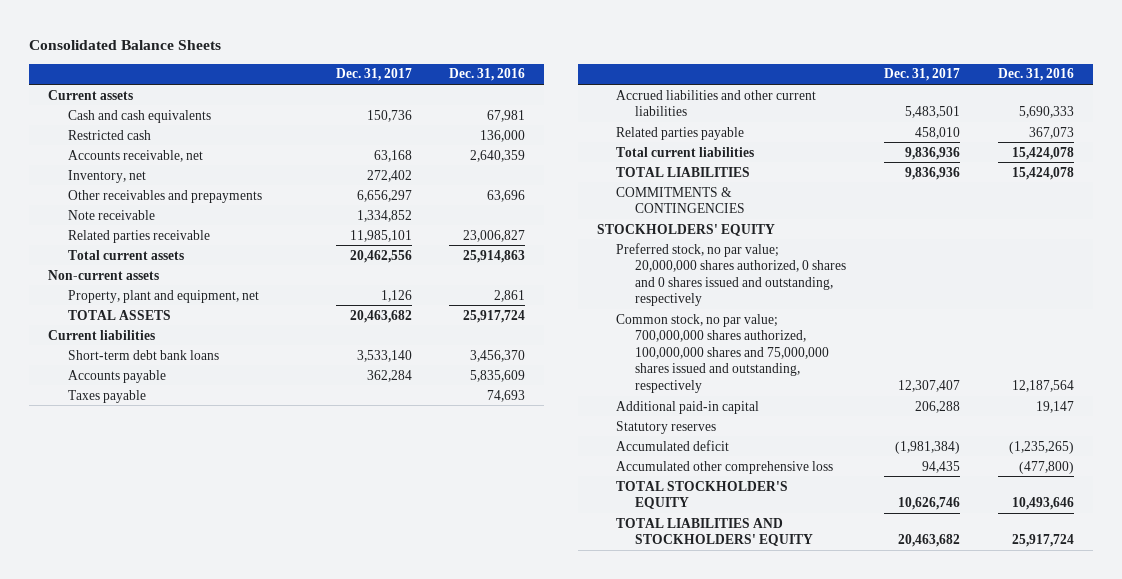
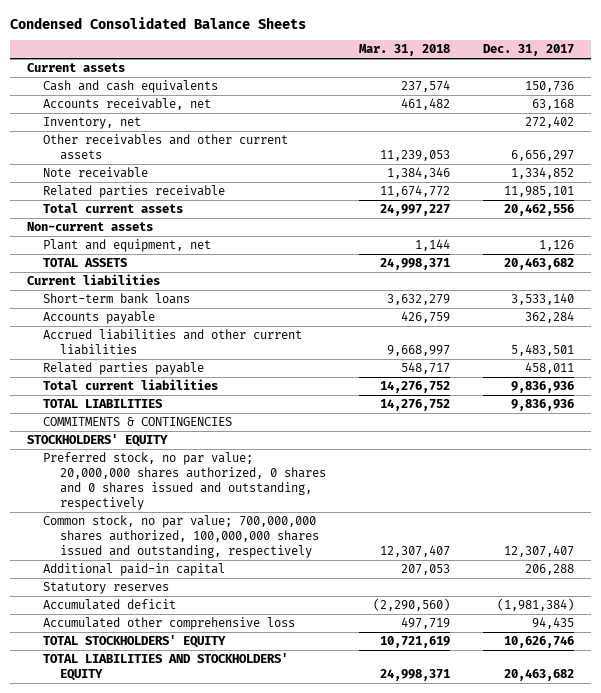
[29,40,222,51] Consolidated Balance Sheets -> [10,16,307,29] Condensed Consolidated Balance Sheets
[449,68,526,82] Dec. 31, 2016 -> none
none -> [358,44,450,57] Mar. 31, 2018
[67,129,151,140] Restricted cash -> none
[67,189,262,203] Other receivables and prepayments -> [43,134,289,161] Other receivables and other current assets
[67,289,259,303] Property, plant and equipment, net -> [43,239,212,253] Plant and equipment, net
[67,349,219,360] Short-term debt bank loans -> [43,293,191,305] Short-term bank loans
[67,389,146,403] Taxes payable -> none
[915,126,961,139] 458,010 -> [525,362,575,375] 458,011
[616,313,830,393] Common stock, no par value; 700,000,000 shares authorized, 100,000,000 shares and 75,000,000 shares issued and outstanding, respectively -> [43,515,319,559] Common stock, no par value; 700,000,000 shares authorized, 100,000,000 shares issued and outstanding, respectively
[616,480,789,510] TOTAL STOCKHOLDER'S EQUITY -> [43,635,227,649] TOTAL STOCKHOLDERS' EQUITY

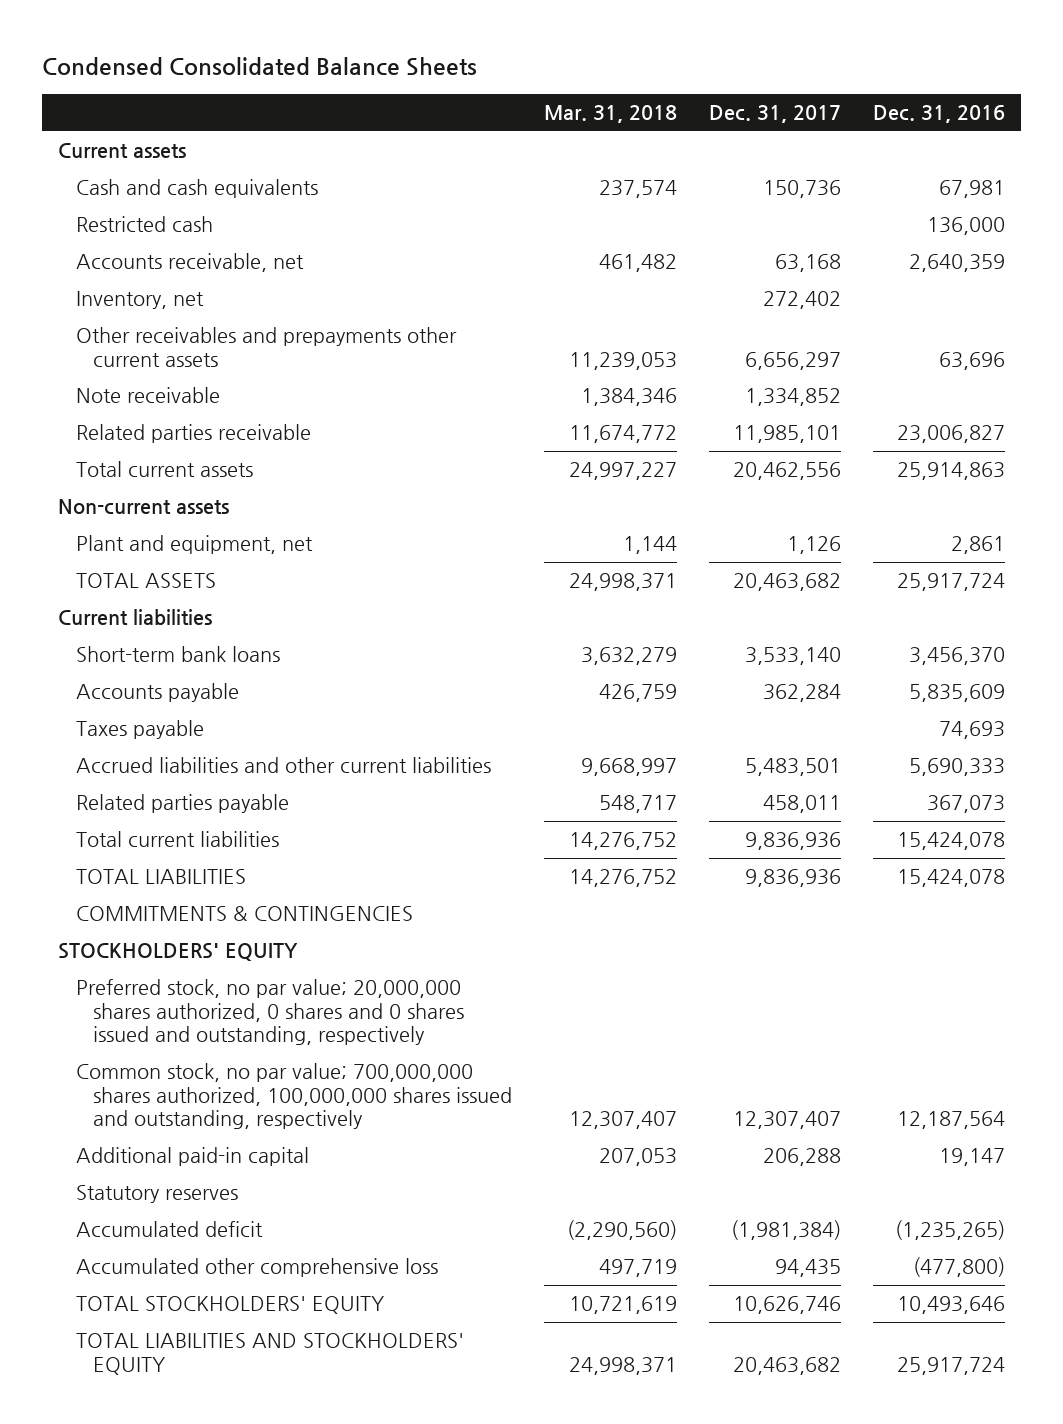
none -> [872,105,1005,124] Dec. 31, 2016
none -> [75,216,213,233] Restricted cash
[43,134,289,161] Other receivables and other current assets -> [75,327,457,367] Other receivables and prepayments other current assets
none -> [75,720,204,740] Taxes payable

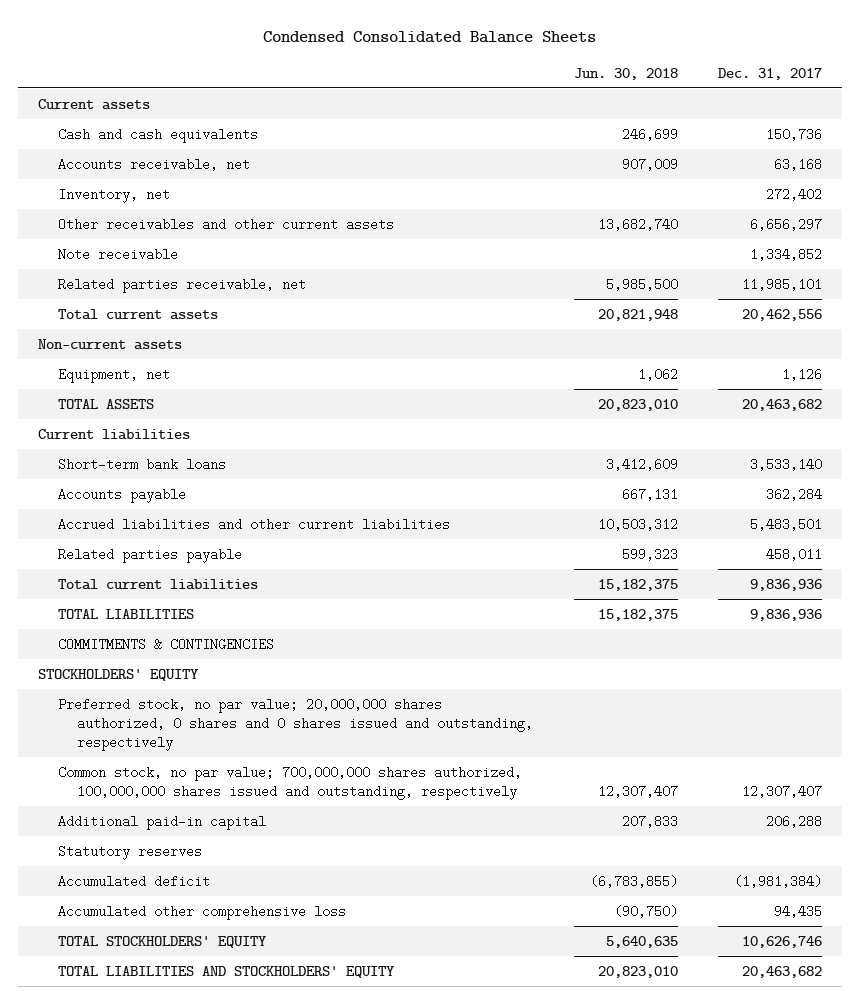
[543,105,677,124] Mar. 31, 2018 -> none
[872,105,1005,124] Dec. 31, 2016 -> none
none -> [573,67,678,80] Jun. 30, 2018
[75,216,213,233] Restricted cash -> none
[75,327,457,367] Other receivables and prepayments other current assets -> [57,217,394,231] Other receivables and other current assets
[75,424,311,444] Related parties receivable -> [57,277,306,293] Related parties receivable, net
[75,535,313,555] Plant and equipment, net -> [57,367,170,383] Equipment, net
[75,720,204,740] Taxes payable -> none

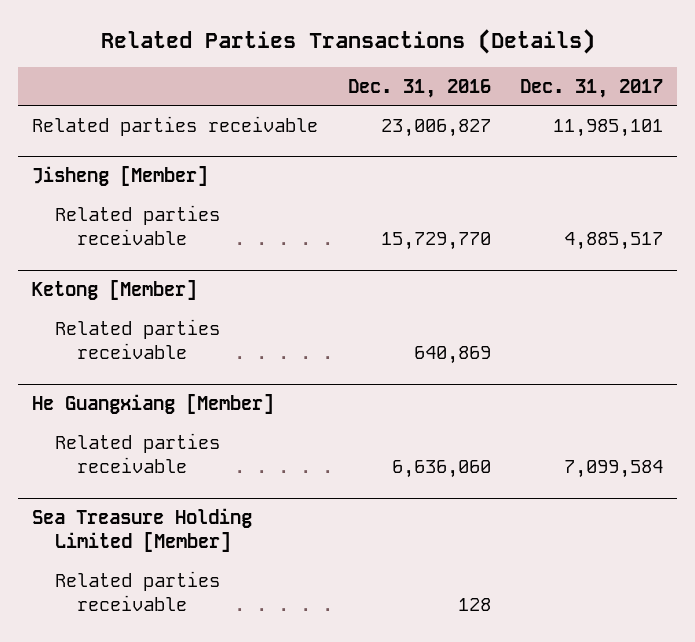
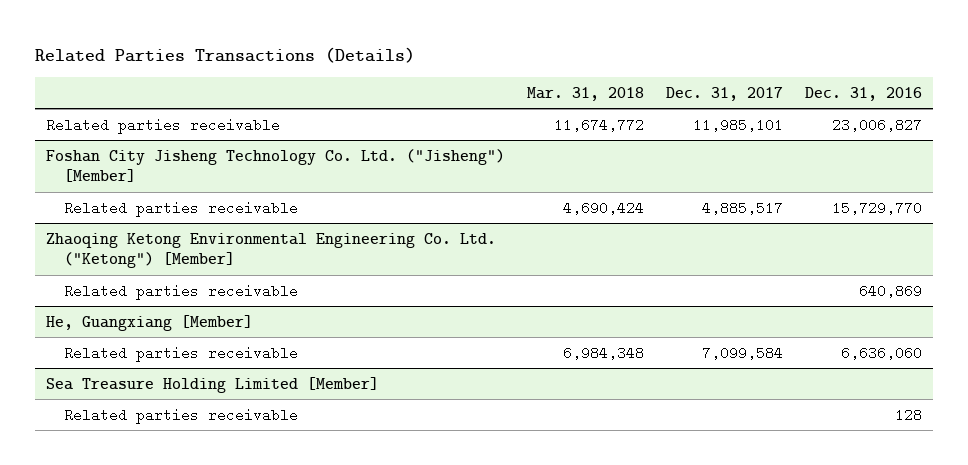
none -> [527,86,645,101] Mar. 31, 2018
[32,165,209,186] Jisheng [Member] -> [46,148,506,182] Foshan City Jisheng Technology Co. Ltd. ("Jisheng") [Member]
[32,279,198,300] Ketong [Member] -> [46,232,497,268] Zhaoqing Ketong Environmental Engineering Co. Ltd. ("Ketong") [Member]
[32,393,275,414] He Guangxiang [Member] -> [46,314,254,331] He, Guangxiang [Member]

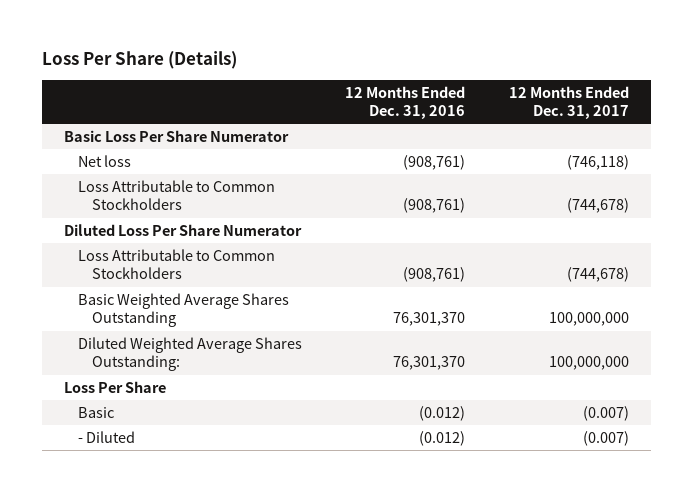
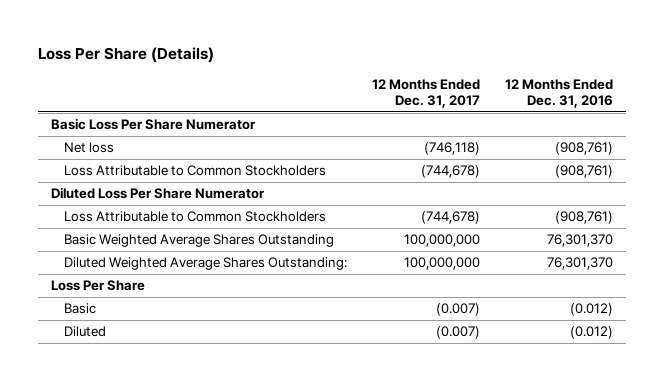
[77,431,135,444] - Diluted -> [64,326,107,338] Diluted

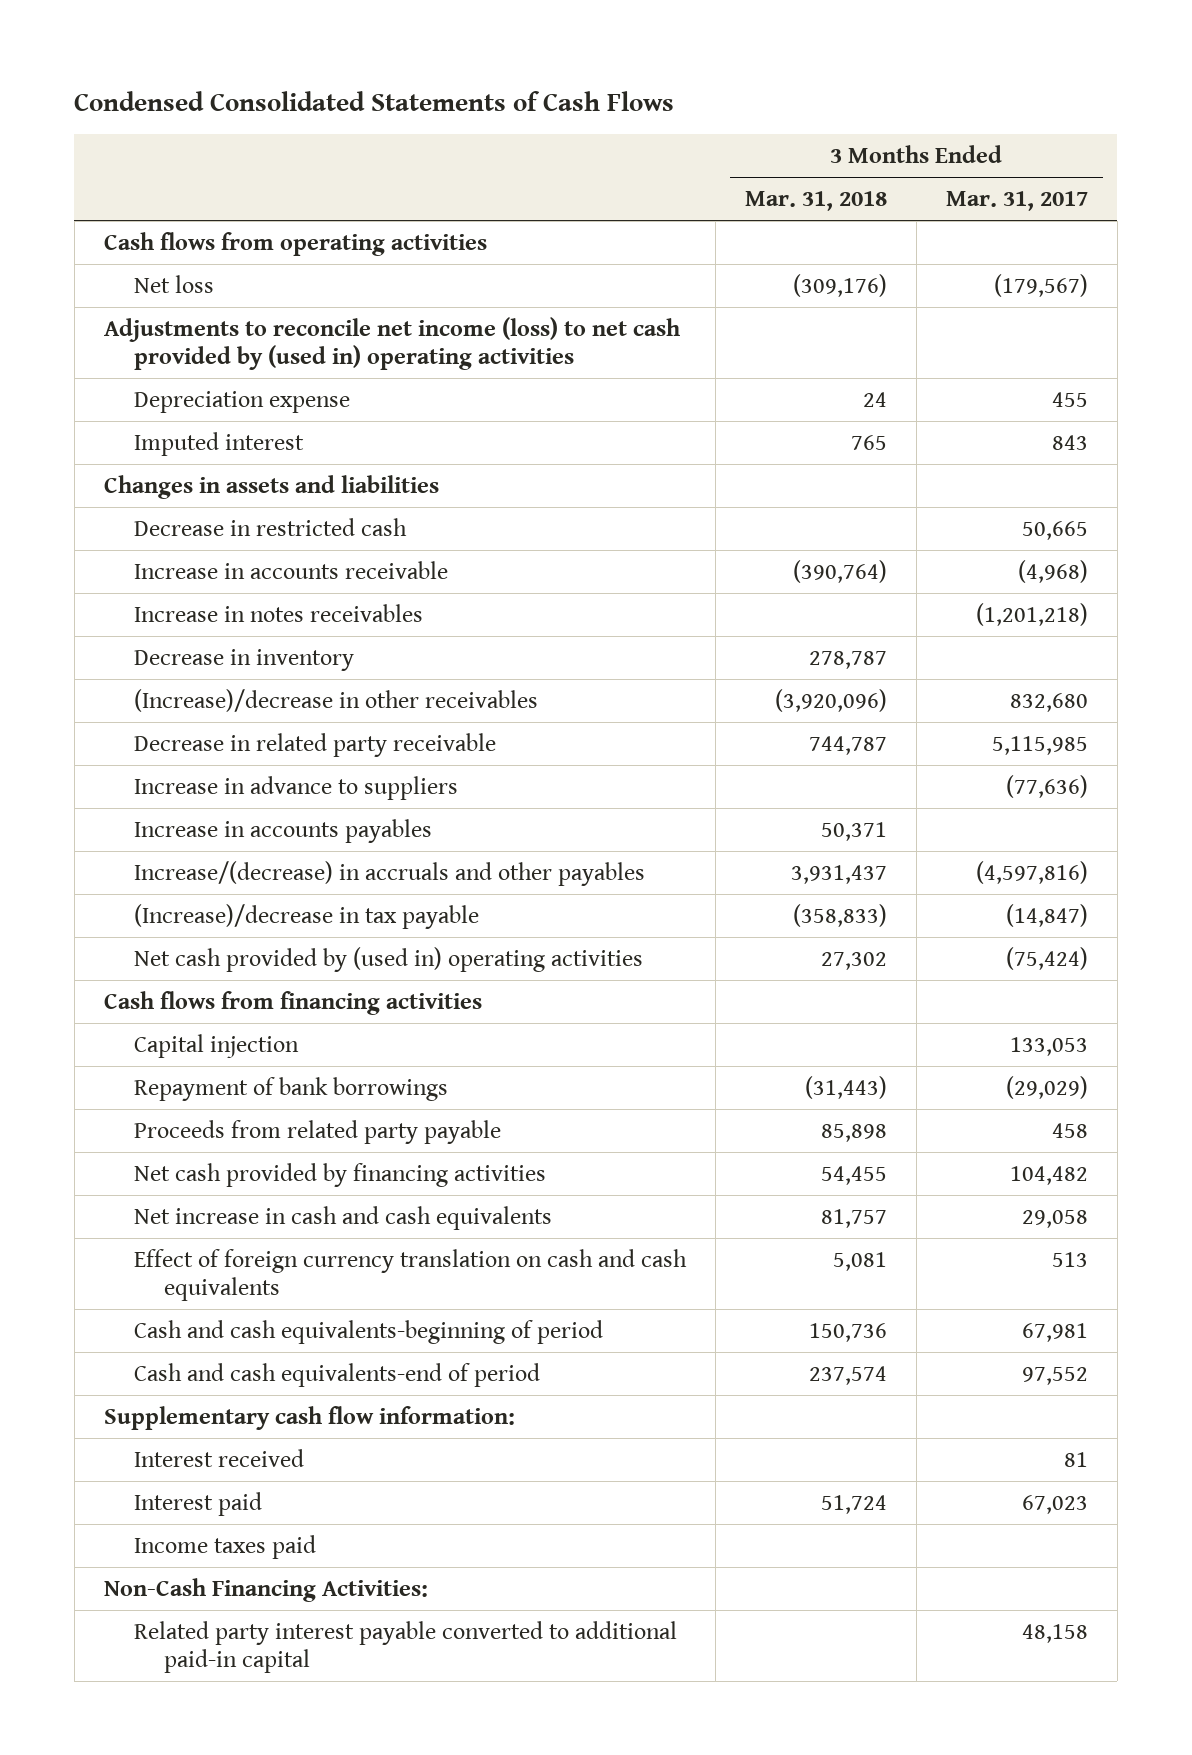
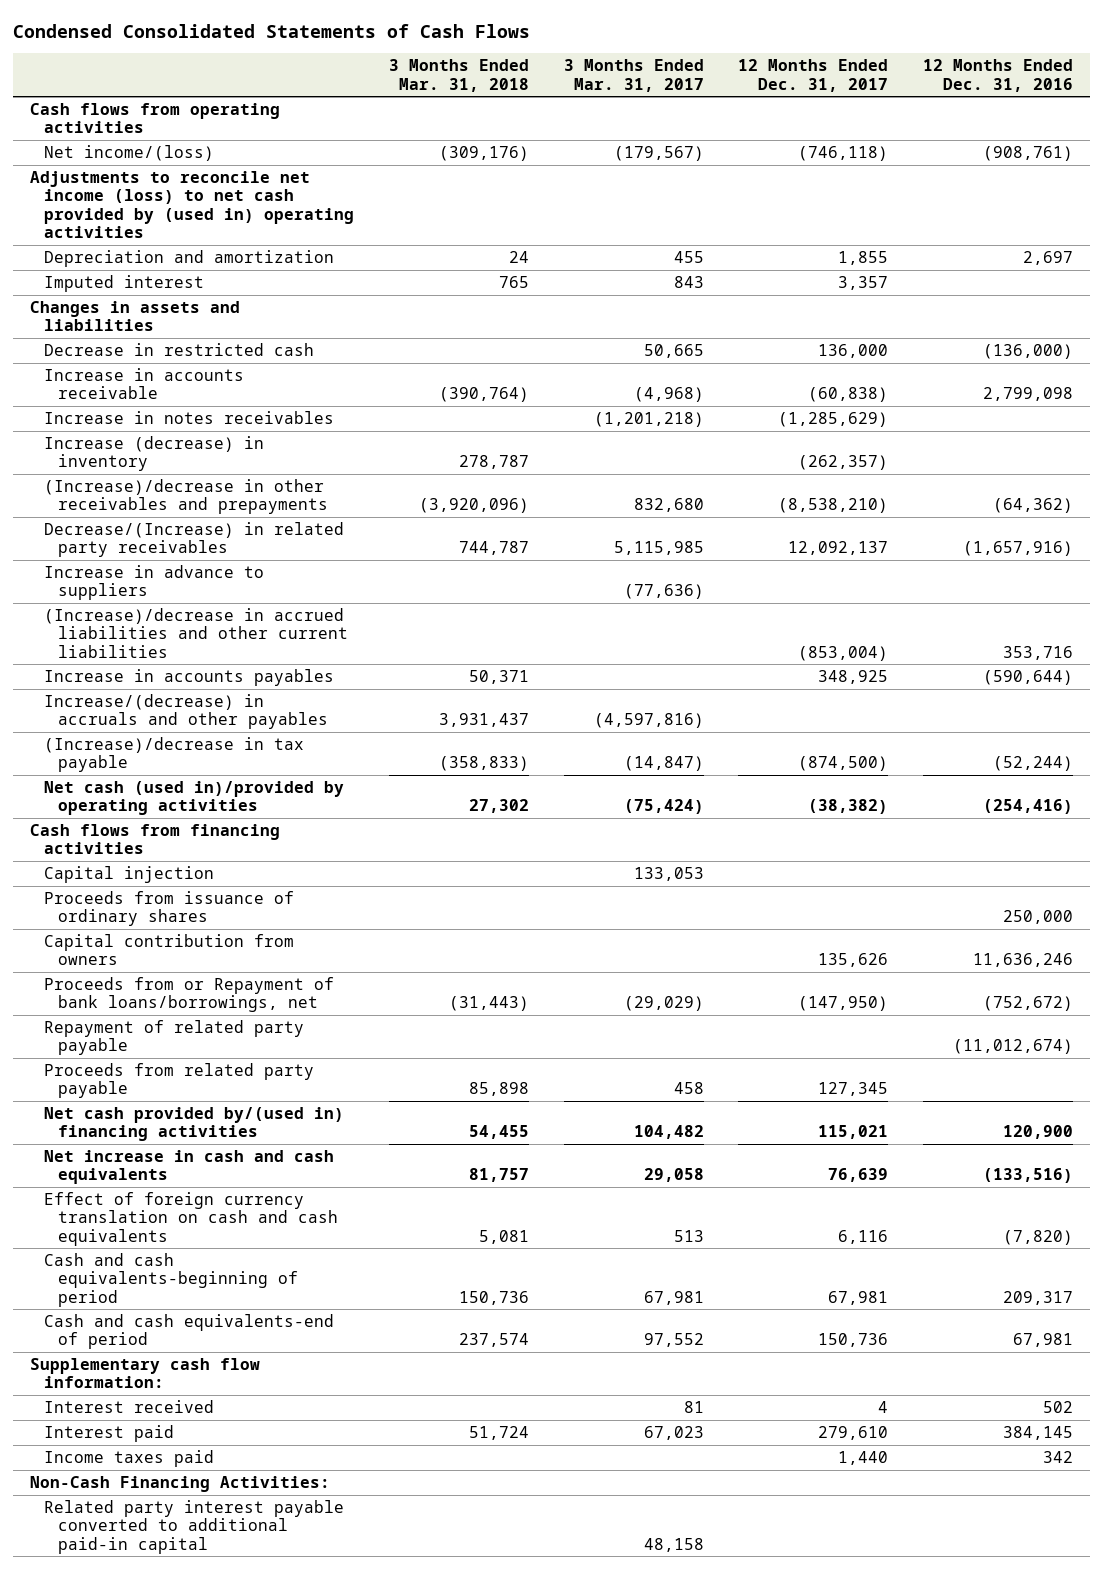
none -> [738,59,889,92] 12 Months Ended Dec. 31, 2017
none -> [922,59,1073,92] 12 Months Ended Dec. 31, 2016
[133,274,214,293] Net loss -> [44,144,215,161] Net income/(loss)
[133,390,350,413] Depreciation expense -> [44,249,335,267] Depreciation and amortization
[133,648,354,671] Decrease in inventory -> [44,435,265,472] Increase (decrease) in inventory
[133,688,538,712] (Increase)/decrease in other receivables -> [44,478,328,515] (Increase)/decrease in other receivables and prepayments
[133,732,496,757] Decrease in related party receivable -> [44,521,345,558] Decrease/(Increase) in related party receivables
none -> [44,607,348,658] (Increase)/decrease in accrued liabilities and other current liabilities
[133,946,643,972] Net cash provided by (used in) operating activities -> [44,780,345,816] Net cash (used in)/provided by operating activities
none -> [44,890,295,927] Proceeds from issuance of ordinary shares
none -> [44,933,295,966] Capital contribution from owners
[133,1076,448,1101] Repayment of bank borrowings -> [44,976,335,1013] Proceeds from or Repayment of bank loans/borrowings, net
none -> [44,1019,305,1056] Repayment of related party payable
[133,1162,546,1187] Net cash provided by financing activities -> [44,1106,345,1142] Net cash provided by/(used in) financing activities

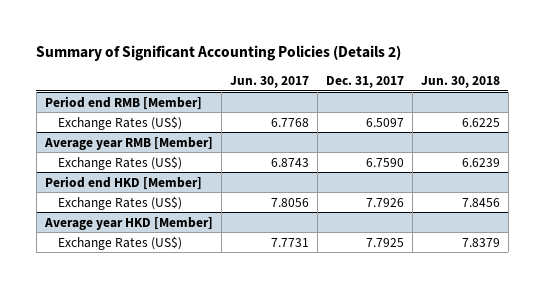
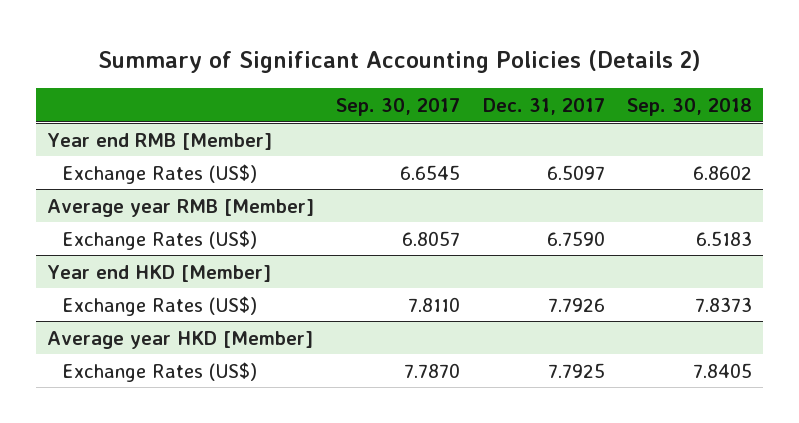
[229,75,309,88] Jun. 30, 2017 -> none
[420,75,500,88] Jun. 30, 2018 -> none
none -> [336,98,461,117] Sep. 30, 2017
none -> [627,98,753,117] Sep. 30, 2018
[44,95,202,110] Period end RMB [Member] -> [46,132,272,150] Year end RMB [Member]
[44,175,202,190] Period end HKD [Member] -> [46,264,271,282] Year end HKD [Member]

